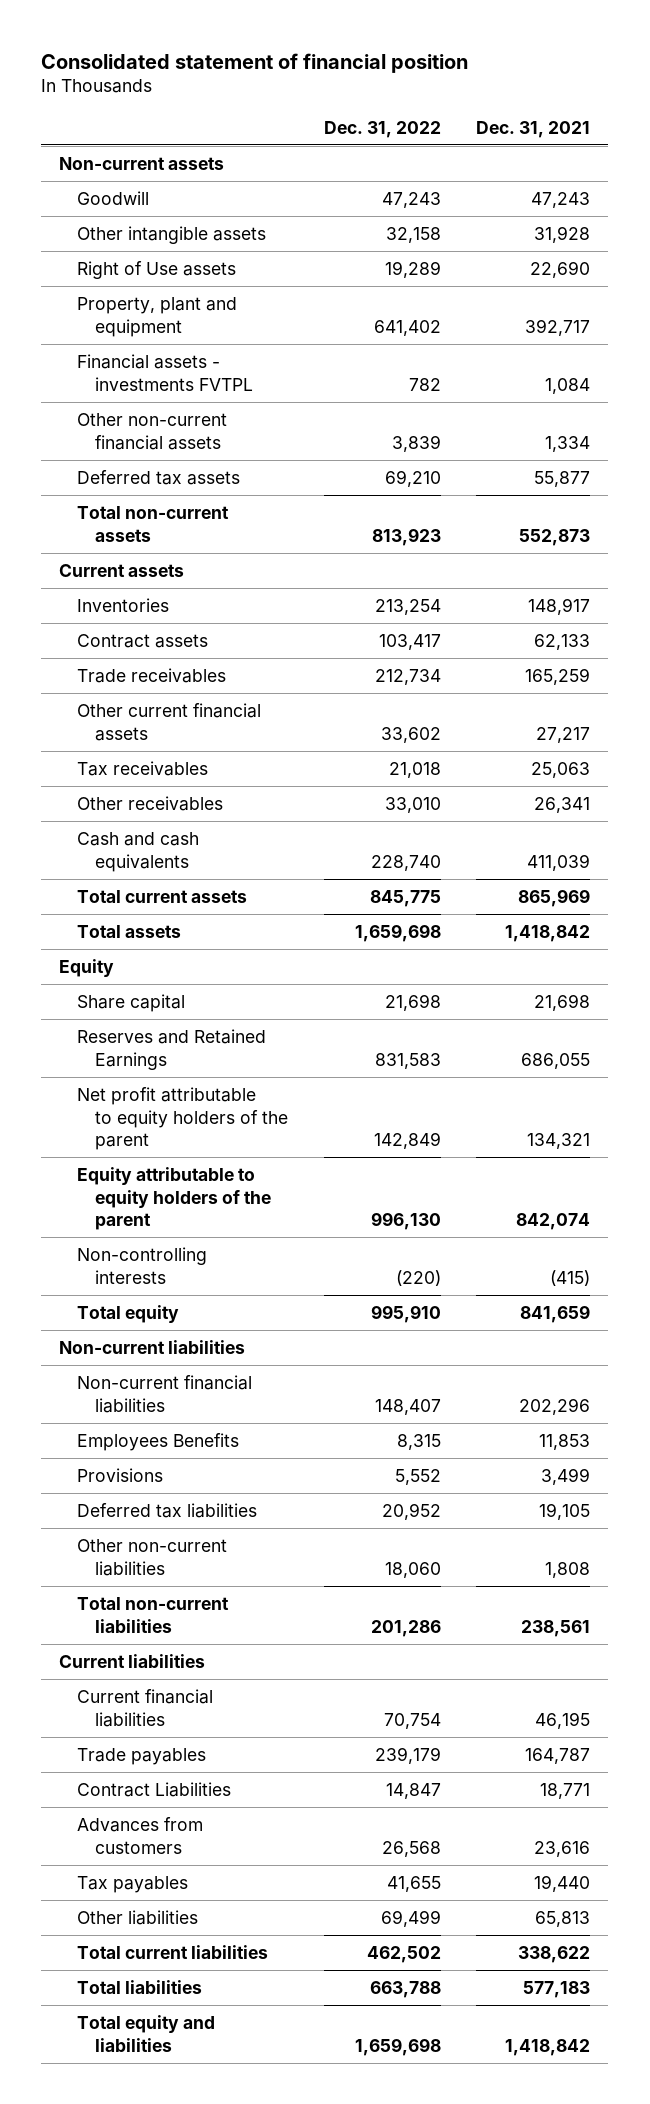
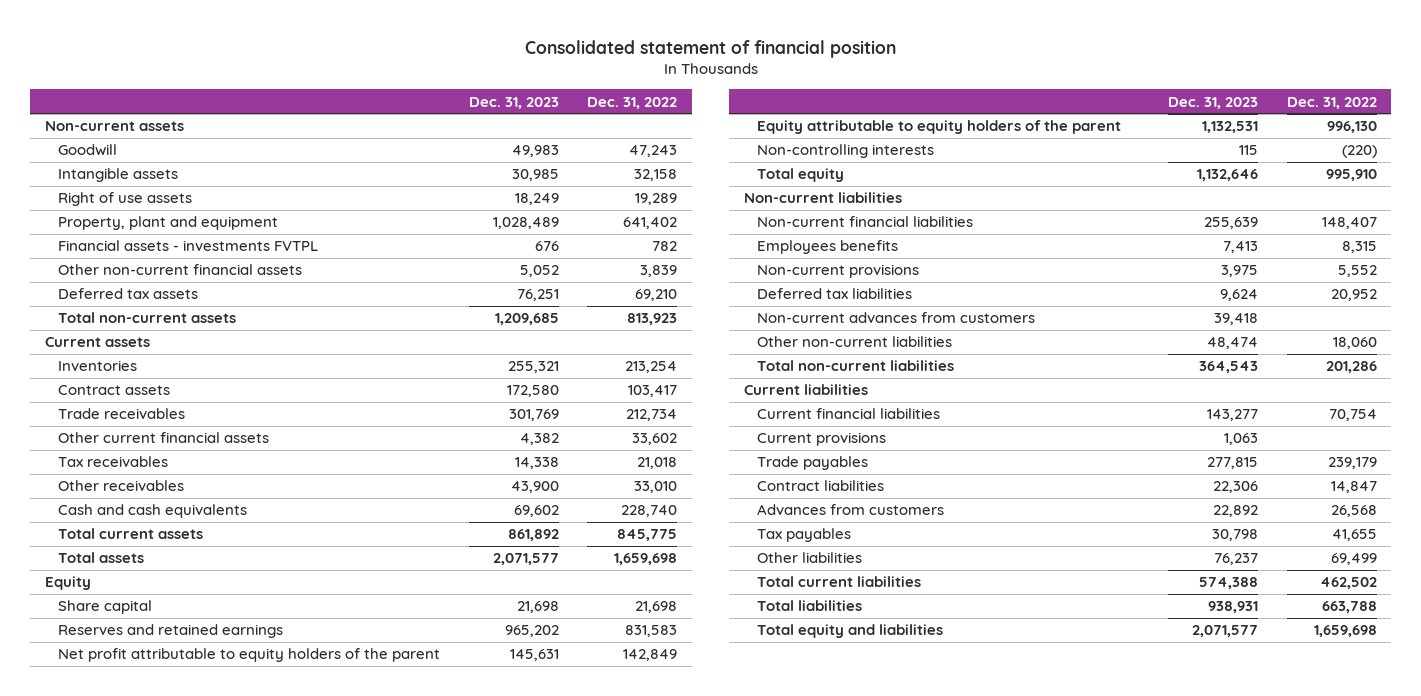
[476,120,591,138] Dec. 31, 2021 -> none
none -> [468,96,559,109] Dec. 31, 2023
[77,225,267,244] Other intangible assets -> [57,168,178,183] Intangible assets
[77,260,237,279] Right of Use assets -> [57,192,192,207] Right of use assets
[77,1028,267,1070] Reserves and Retained Earnings -> [57,624,283,639] Reserves and retained earnings
[77,1432,240,1451] Employees Benefits -> [757,240,899,255] Employees benefits
[77,1467,164,1482] Provisions -> [757,264,920,279] Non-current provisions
none -> [757,312,1036,324] Non-current advances from customers
none -> [757,432,887,447] Current provisions
[77,1781,232,1797] Contract Liabilities -> [757,480,885,492] Contract liabilities

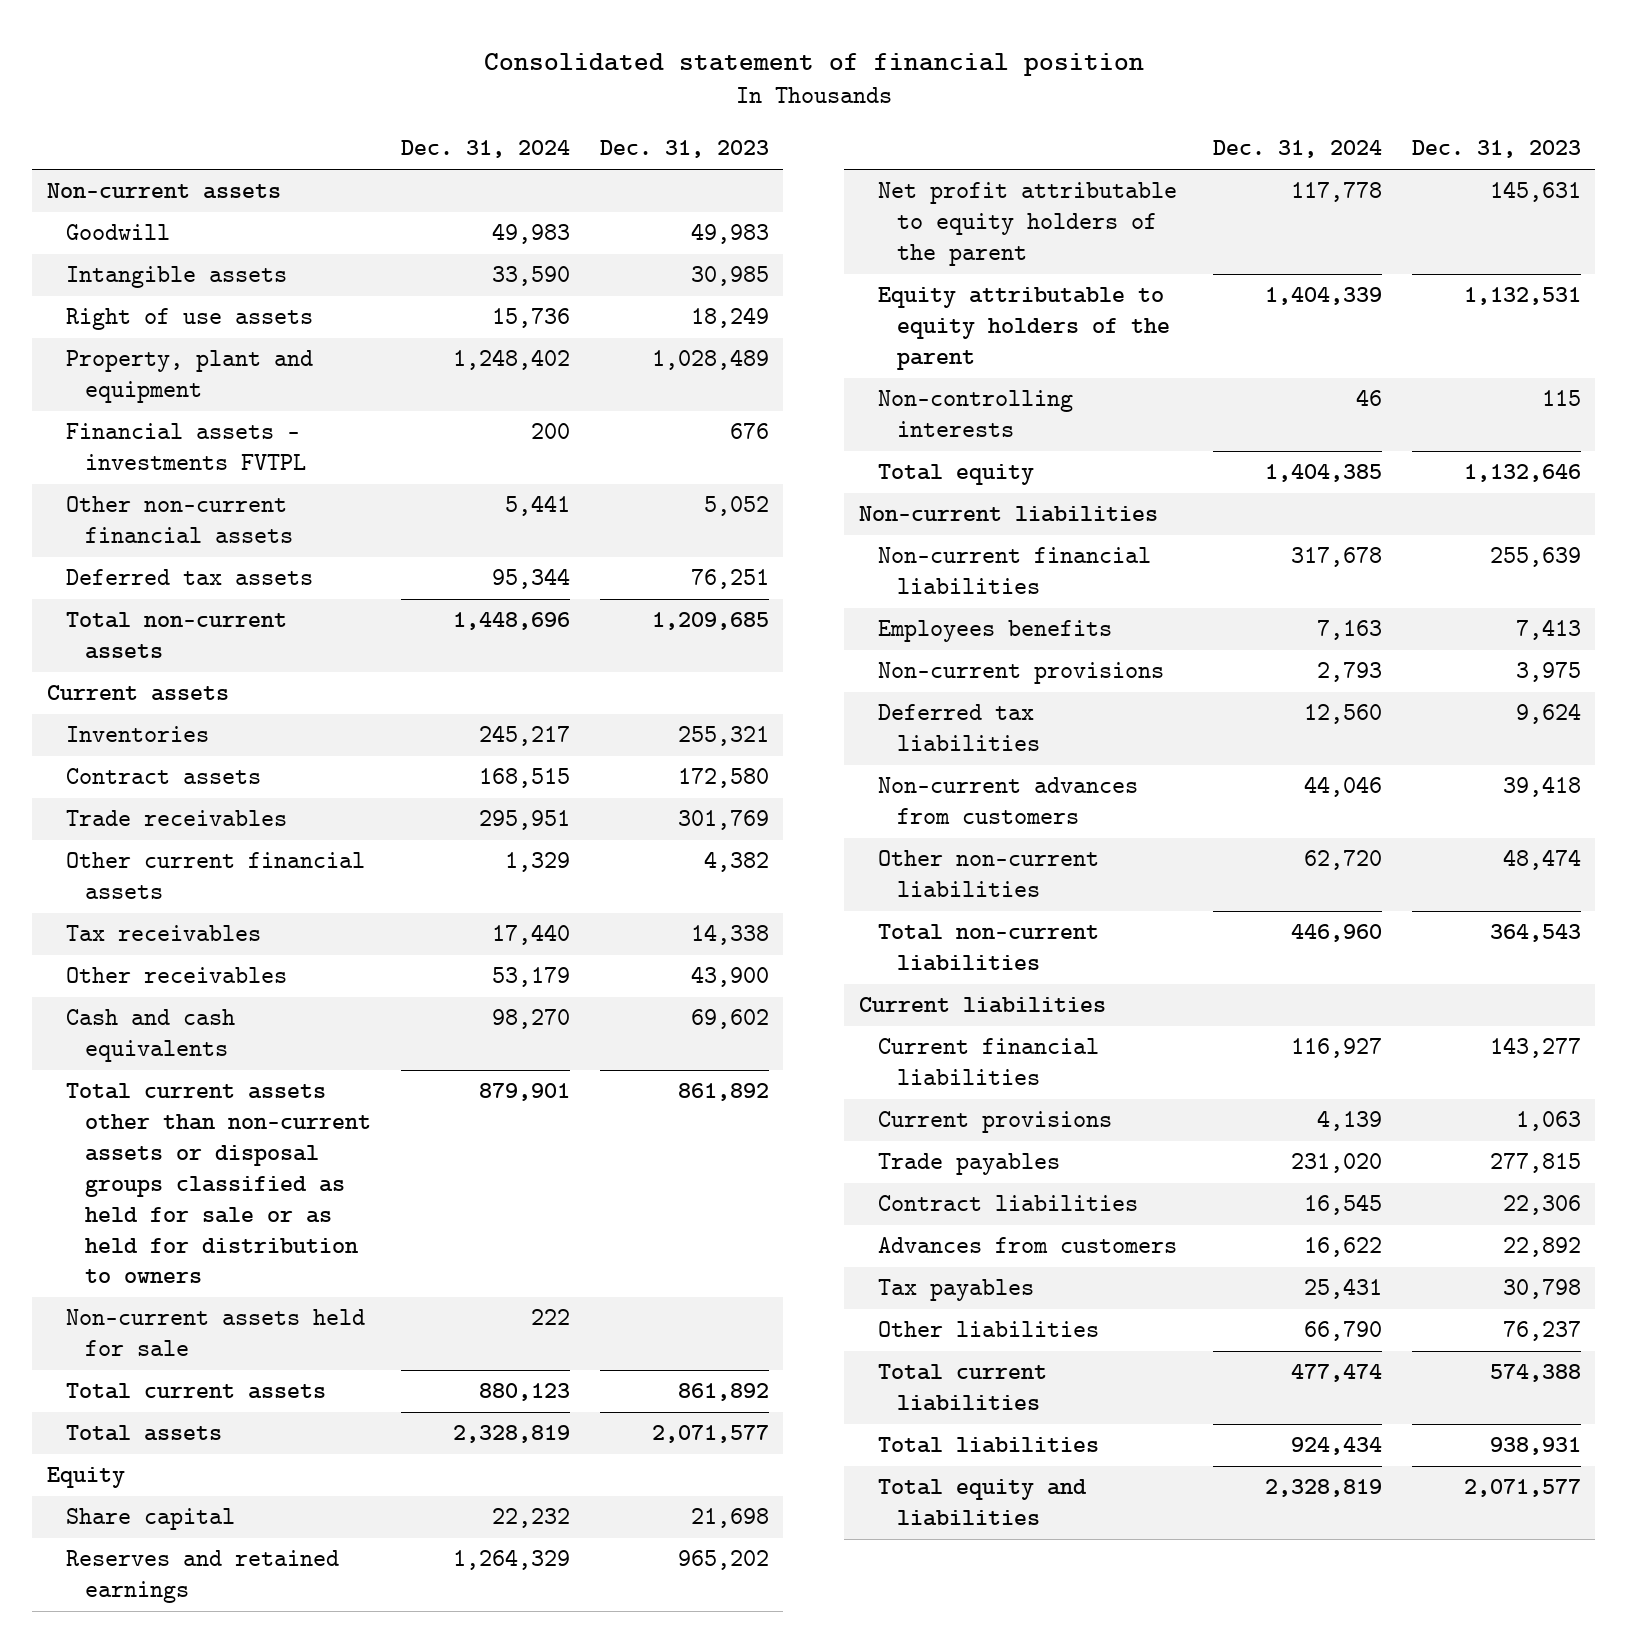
[587,96,678,109] Dec. 31, 2022 -> none
none -> [401,140,571,159] Dec. 31, 2024
none -> [66,1083,372,1284] Total current assets other than non-current assets or disposal groups classified as held for sale or as held for distribution to owners
none -> [66,1309,366,1357] Non-current assets held for sale

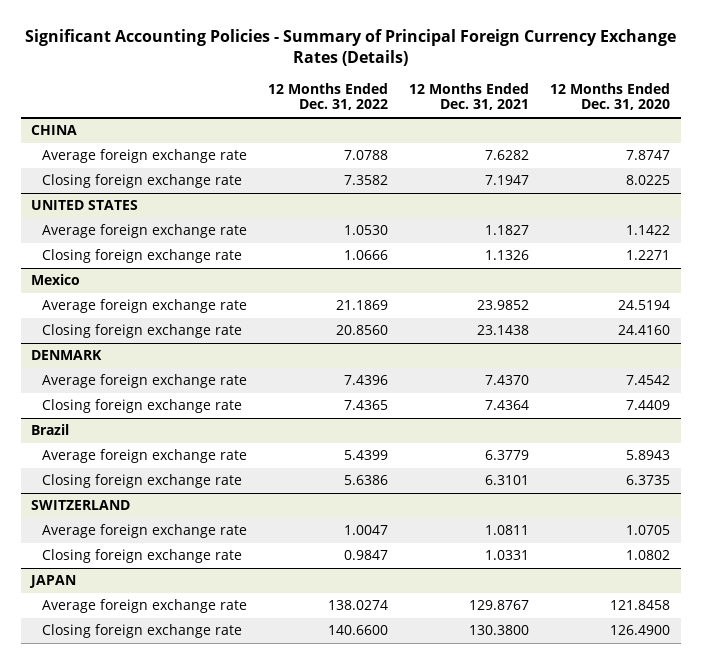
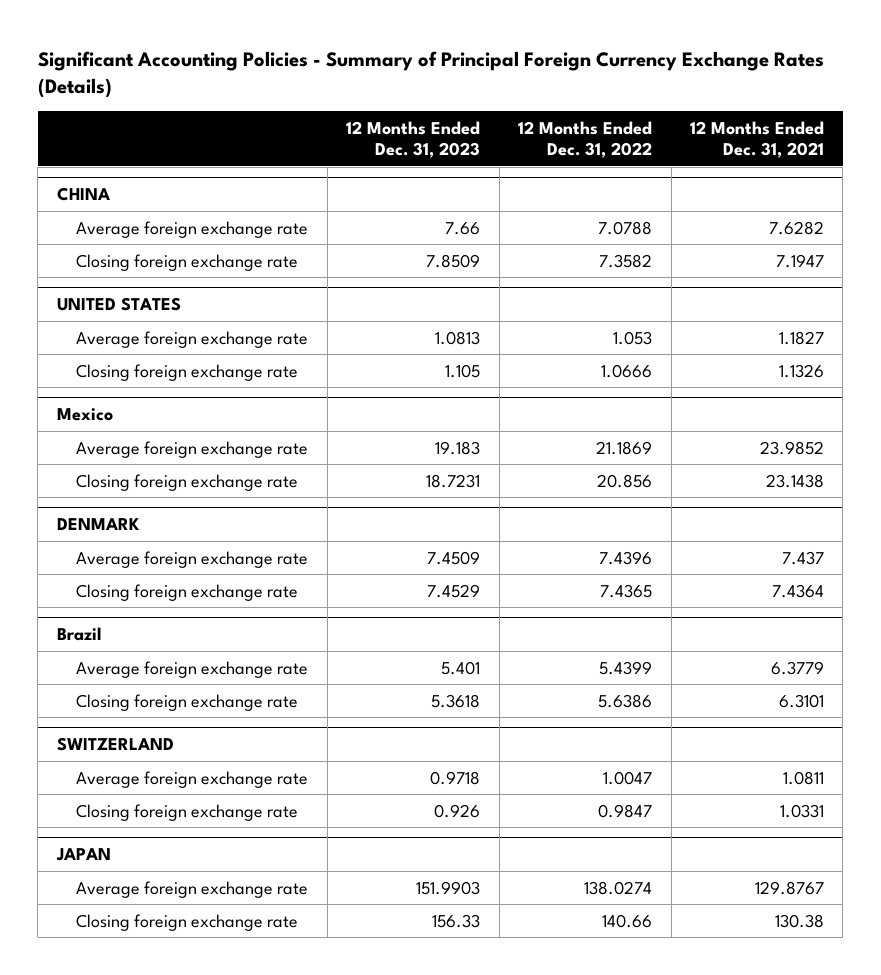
[550,82,671,111] 12 Months Ended Dec. 31, 2020 -> none
none -> [346,120,481,158] 12 Months Ended Dec. 31, 2023
[344,225,389,236] 1.0530 -> [613,330,653,345] 1.053
[336,325,389,336] 20.8560 -> [597,473,653,488] 20.856
[485,375,530,386] 7.4370 -> [781,550,824,565] 7.437
[328,625,389,636] 140.6600 -> [602,913,653,928] 140.66
[469,625,530,636] 130.3800 -> [774,913,824,928] 130.38

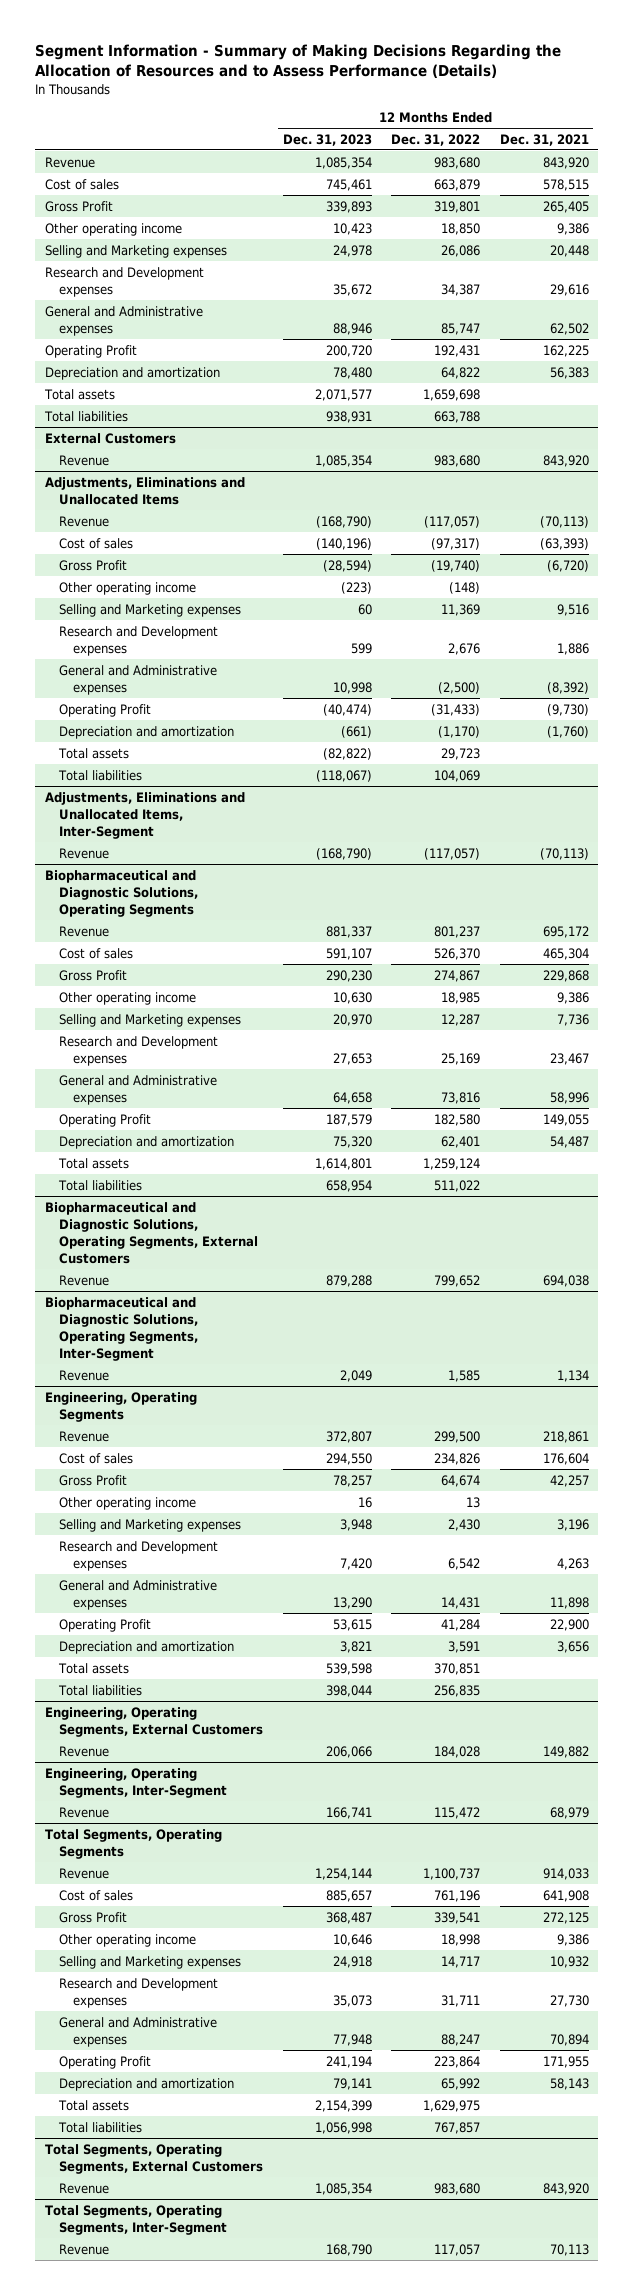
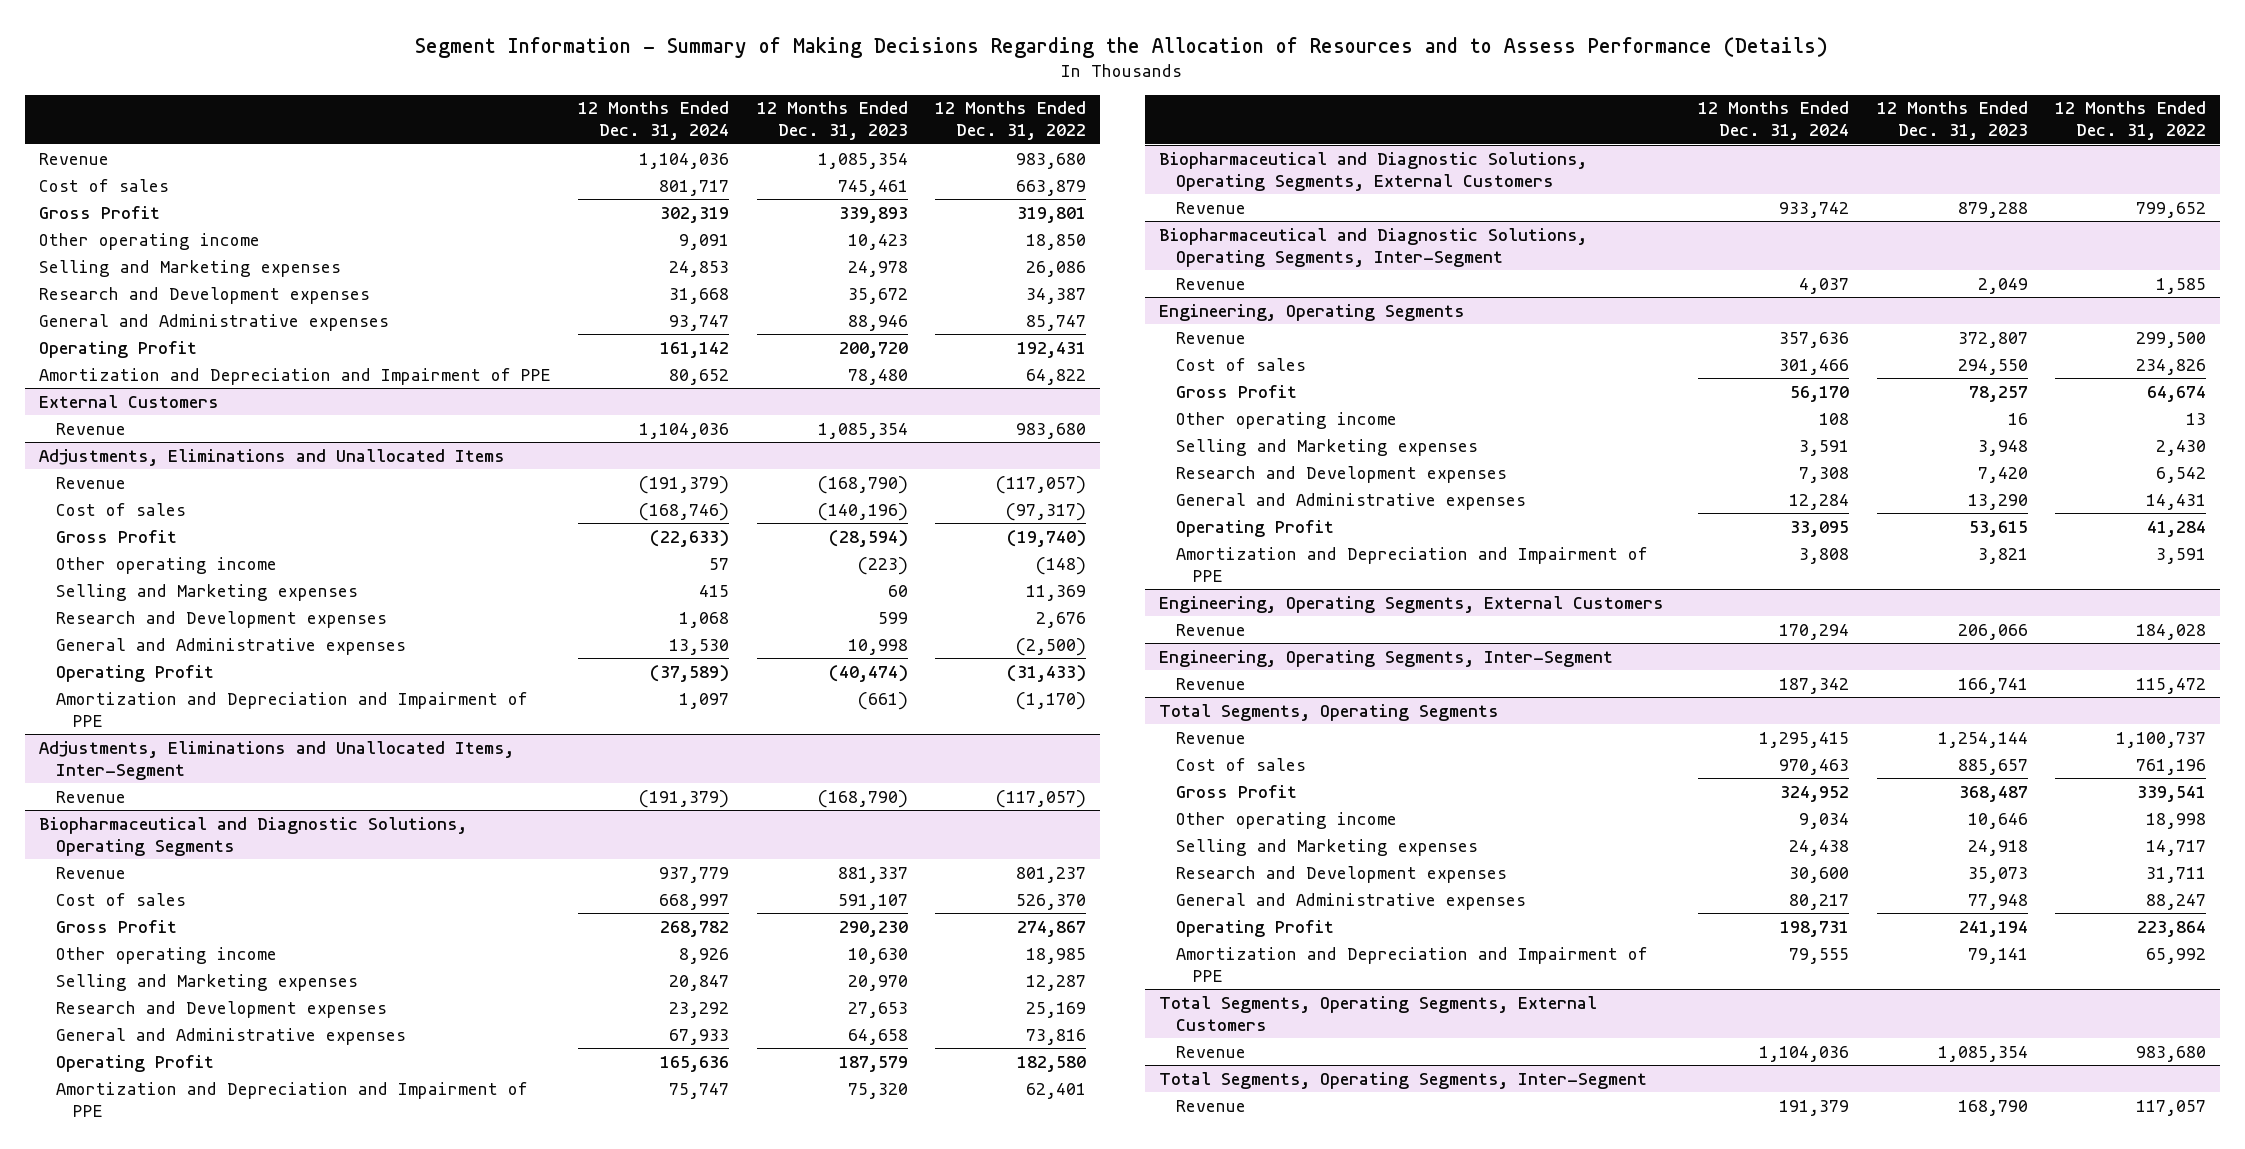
[499,133,589,146] Dec. 31, 2021 -> none
none -> [578,101,730,141] 12 Months Ended Dec. 31, 2024
[44,388,116,400] Total assets -> none
[44,410,129,422] Total liabilities -> none
[45,366,221,380] Depreciation and amortization -> [38,367,551,385] Amortization and Depreciation and Impairment of PPE
[58,747,130,759] Total assets -> none
[58,769,143,781] Total liabilities -> none
[59,725,235,739] Depreciation and amortization -> [56,691,529,727] Amortization and Depreciation and Impairment of PPE
[58,1157,130,1169] Total assets -> none
[58,1179,143,1191] Total liabilities -> none
[59,1135,235,1149] Depreciation and amortization -> [56,1081,529,1117] Amortization and Depreciation and Impairment of PPE
[58,1662,130,1674] Total assets -> none
[58,1684,143,1696] Total liabilities -> none
[59,1640,235,1654] Depreciation and amortization -> [1175,546,1648,582] Amortization and Depreciation and Impairment of PPE
[58,2099,130,2111] Total assets -> none
[58,2121,143,2133] Total liabilities -> none
[59,2077,235,2091] Depreciation and amortization -> [1175,946,1648,982] Amortization and Depreciation and Impairment of PPE

